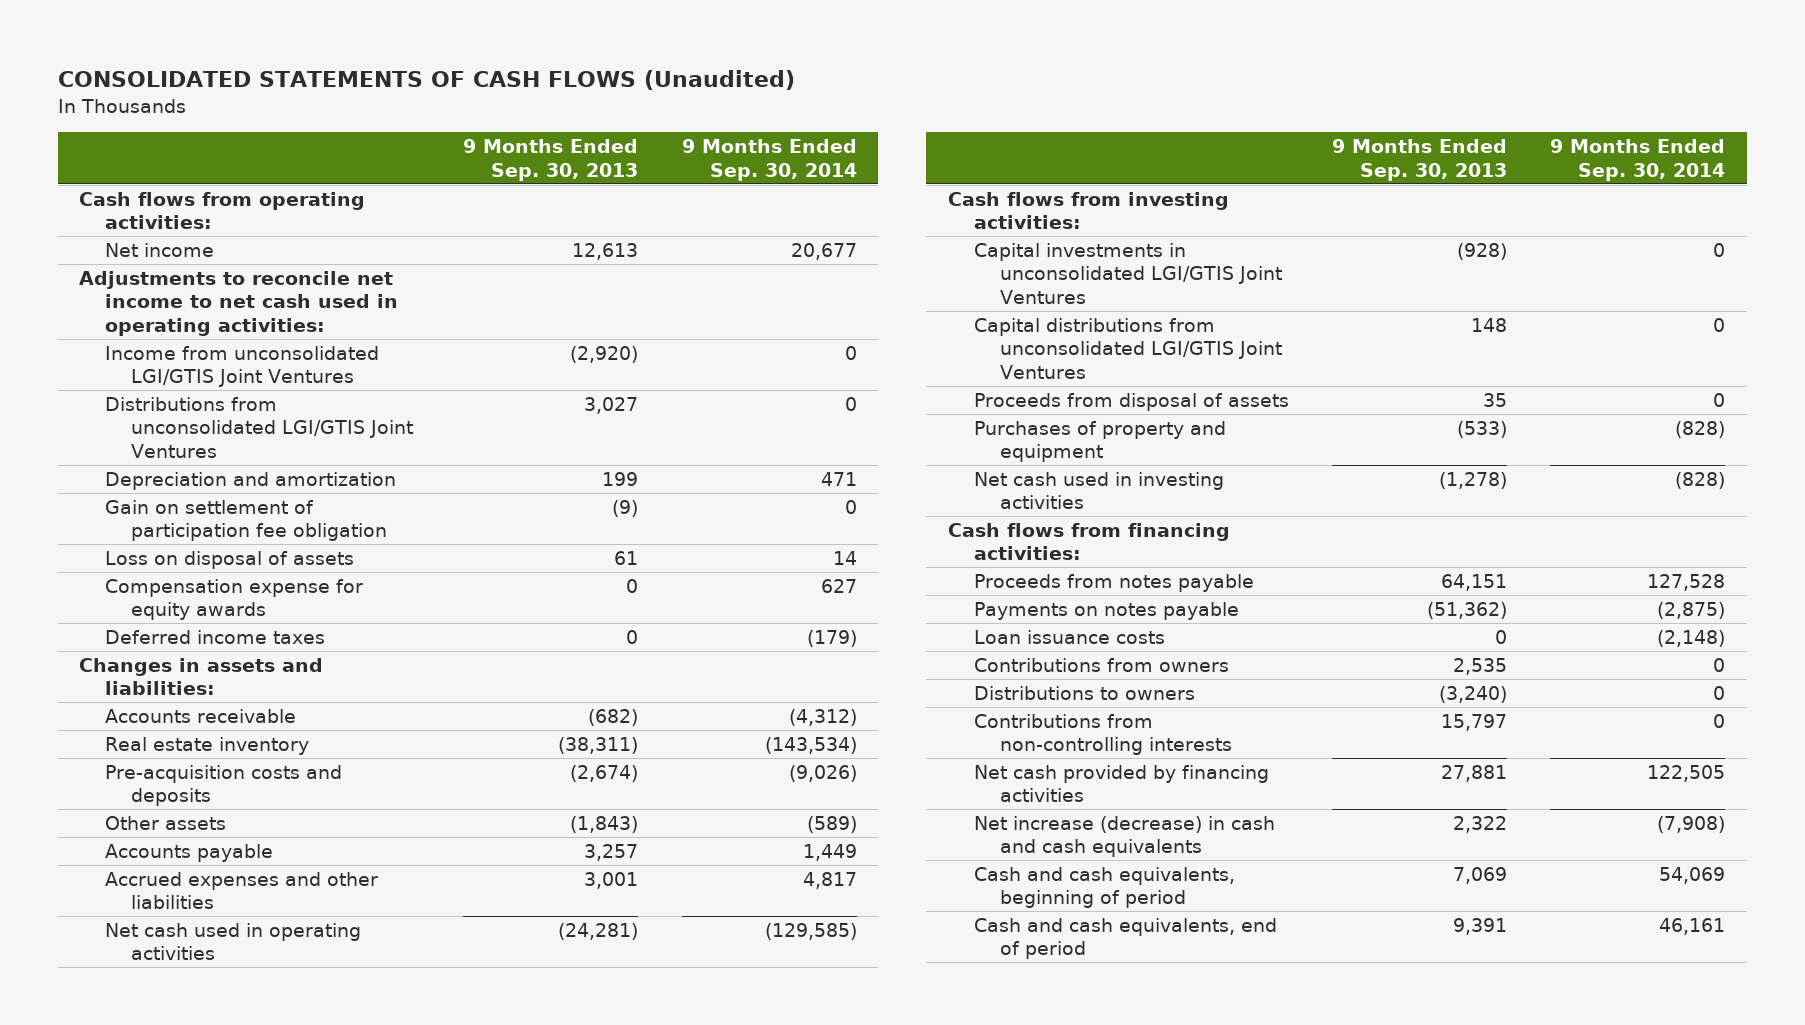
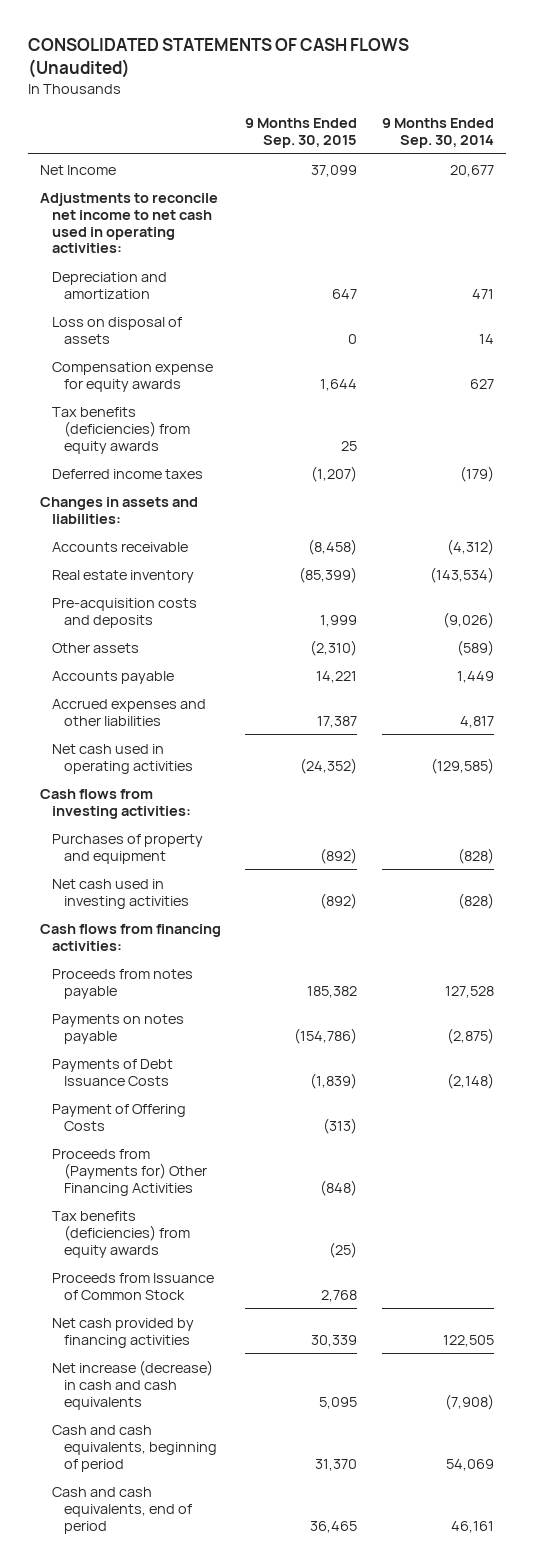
[463,139,639,181] 9 Months Ended Sep. 30, 2013 -> none
none -> [245,117,358,148] 9 Months Ended Sep. 30, 2015
[79,192,366,230] Cash flows from operating activities: -> none
[105,243,215,258] Net income -> [40,164,117,175] Net Income
[105,346,380,388] Income from unconsolidated LGI/GTIS Joint Ventures -> none
[105,397,413,458] Distributions from unconsolidated LGI/GTIS Joint Ventures -> none
[105,500,387,542] Gain on settlement of participation fee obligation -> none
none -> [52,406,191,454] Tax benefits (deficiencies) from equity awards
[973,243,1282,304] Capital investments in unconsolidated LGI/GTIS Joint Ventures -> none
[973,318,1282,379] Capital distributions from unconsolidated LGI/GTIS Joint Ventures -> none
[973,393,1289,412] Proceeds from disposal of assets -> none
[973,658,1229,673] Contributions from owners -> none
[973,686,1195,701] Distributions to owners -> none
[973,714,1232,756] Contributions from non-controlling interests -> none
[973,630,1165,645] Loan issuance costs -> [52,1058,174,1086] Payments of Debt Issuance Costs
none -> [52,1103,187,1131] Payment of Offering Costs
none -> [52,1148,208,1196] Proceeds from (Payments for) Other Financing Activities
none -> [52,1210,191,1258] Tax benefits (deficiencies) from equity awards
none -> [52,1272,215,1300] Proceeds from Issuance of Common Stock

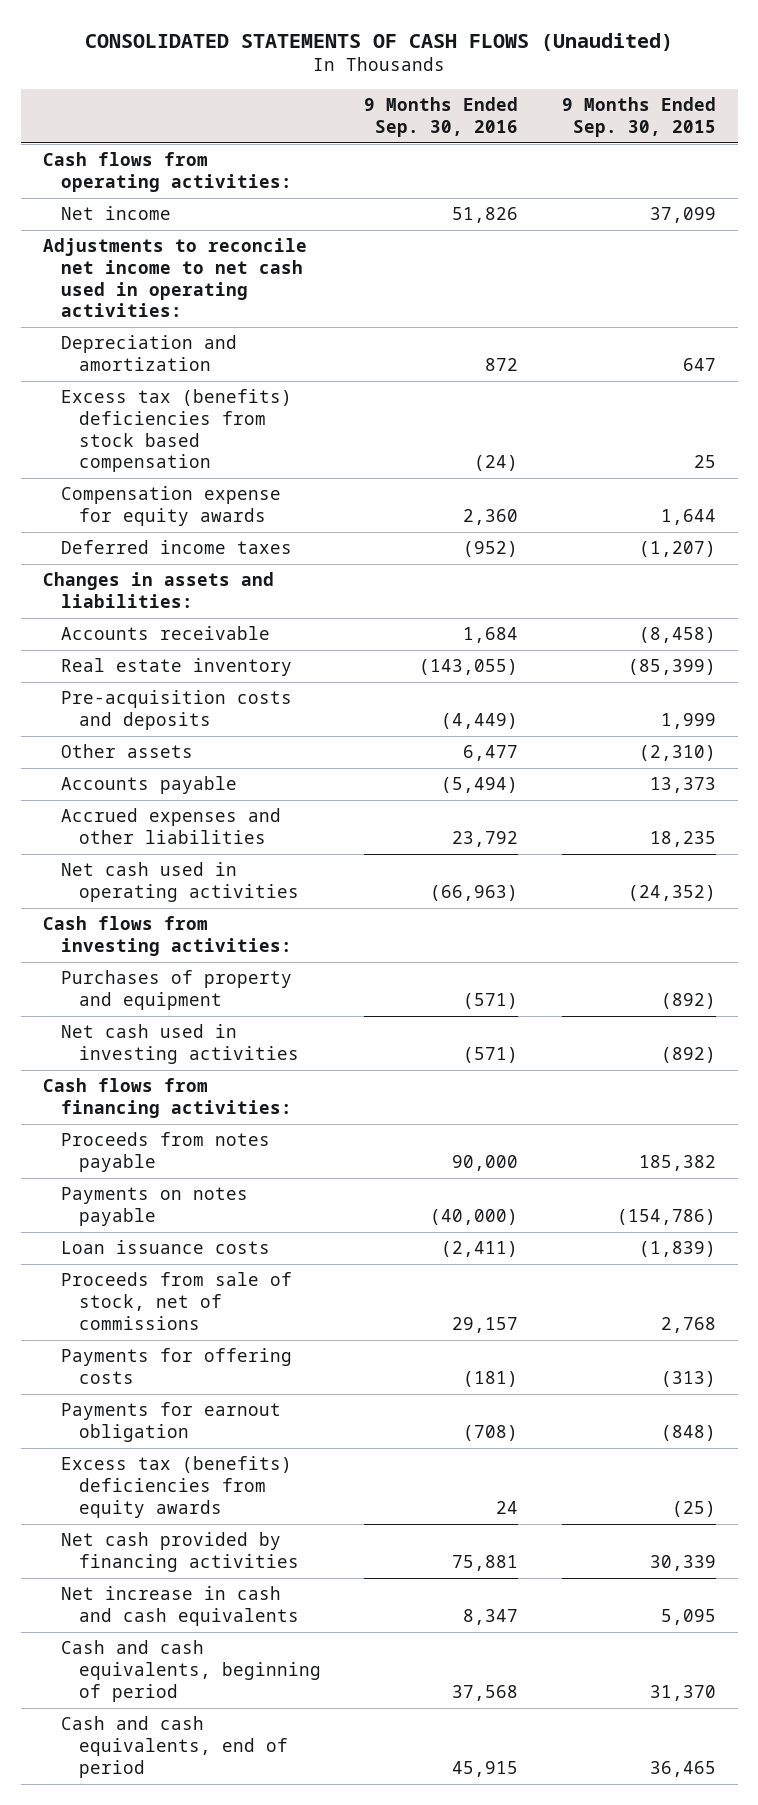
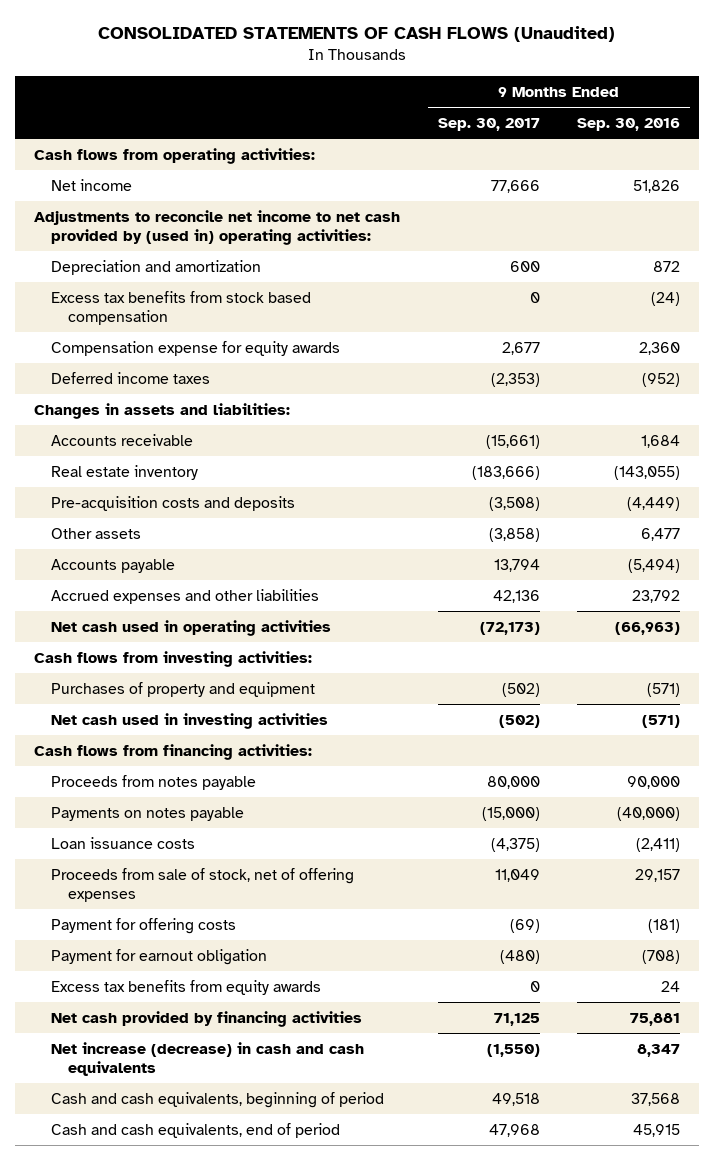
[561,97,716,137] 9 Months Ended Sep. 30, 2015 -> none
none -> [437,118,540,132] Sep. 30, 2017
[42,238,307,318] Adjustments to reconcile net income to net cash used in operating activities: -> [34,209,401,245] Adjustments to reconcile net income to net cash provided by (used in) operating activities:
[60,389,292,473] Excess tax (benefits) deficiencies from stock based compensation -> [50,290,311,325] Excess tax benefits from stock based compensation
[60,1272,292,1330] Proceeds from sale of stock, net of commissions -> [50,867,354,902] Proceeds from sale of stock, net of offering expenses
[60,1348,292,1385] Payments for offering costs -> [50,917,236,934] Payment for offering costs
[60,1402,281,1443] Payments for earnout obligation -> [50,948,267,965] Payment for earnout obligation
[60,1456,292,1518] Excess tax (benefits) deficiencies from equity awards -> [50,979,321,995] Excess tax benefits from equity awards
[60,1586,300,1627] Net increase in cash and cash equivalents -> [50,1041,364,1076] Net increase (decrease) in cash and cash equivalents

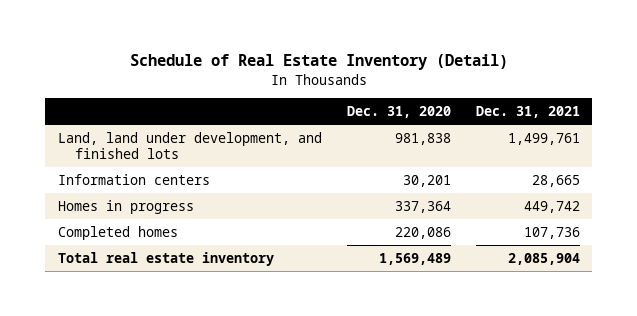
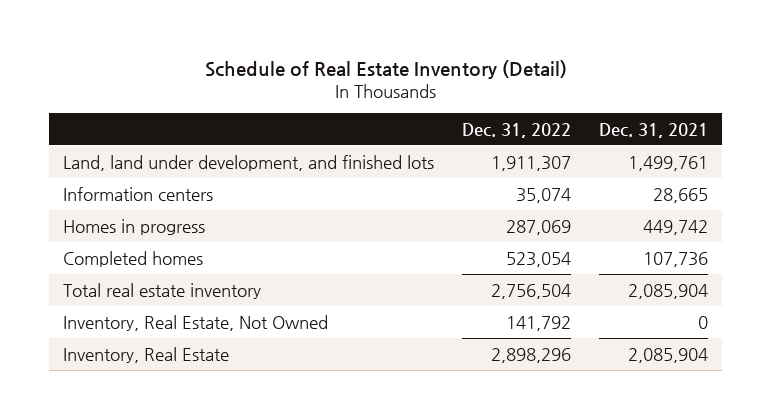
[346,106,451,119] Dec. 31, 2020 -> none
none -> [462,122,572,138] Dec. 31, 2022
none -> [63,314,329,331] Inventory, Real Estate, Not Owned
none -> [63,346,230,363] Inventory, Real Estate

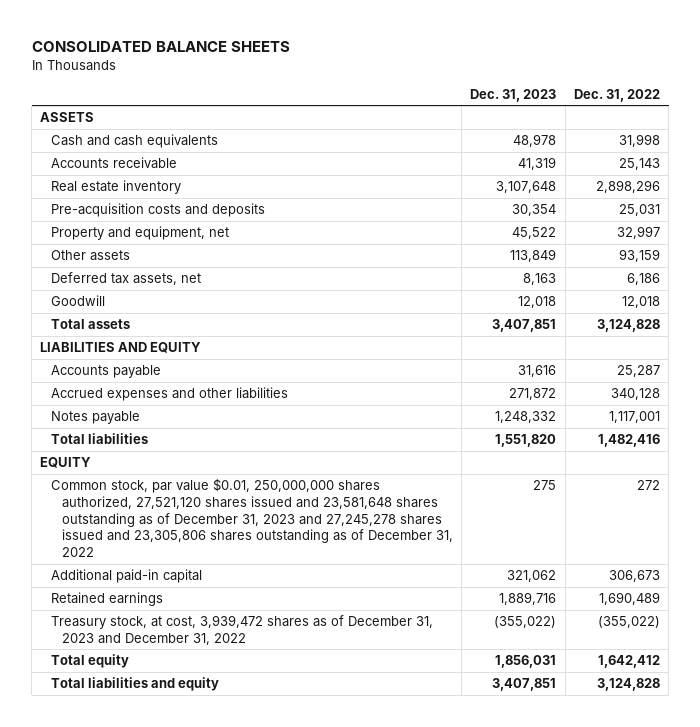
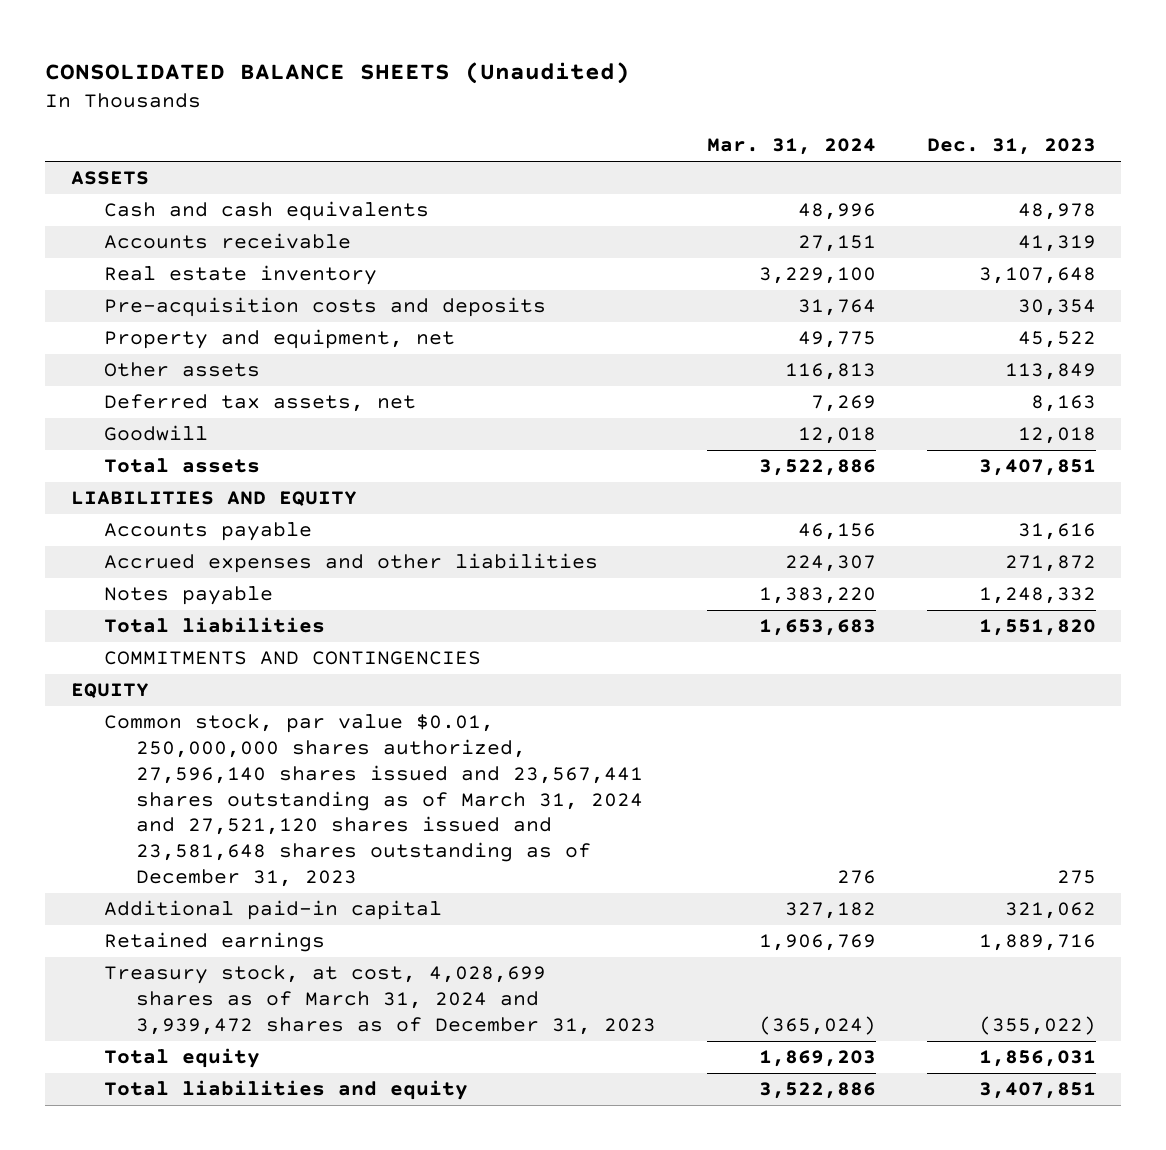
[31,40,290,52] CONSOLIDATED BALANCE SHEETS -> [45,61,631,84] CONSOLIDATED BALANCE SHEETS (Unaudited)
[573,88,660,102] Dec. 31, 2022 -> none
none -> [707,138,877,156] Mar. 31, 2024
none -> [103,651,481,666] COMMITMENTS AND CONTINGENCIES
[50,478,453,558] Common stock, par value $0.01, 250,000,000 shares authorized, 27,521,120 shares issued and 23,581,648 shares outstanding as of December 31, 2023 and 27,245,278 shares issued and 23,305,806 shares outstanding as of December 31, 2022 -> [103,714,644,887] Common stock, par value $0.01, 250,000,000 shares authorized, 27,596,140 shares issued and 23,567,441 shares outstanding as of March 31, 2024 and 27,521,120 shares issued and 23,581,648 shares outstanding as of December 31, 2023
[50,615,433,645] Treasury stock, at cost, 3,939,472 shares as of December 31, 2023 and December 31, 2022 -> [103,965,657,1035] Treasury stock, at cost, 4,028,699 shares as of March 31, 2024 and 3,939,472 shares as of December 31, 2023

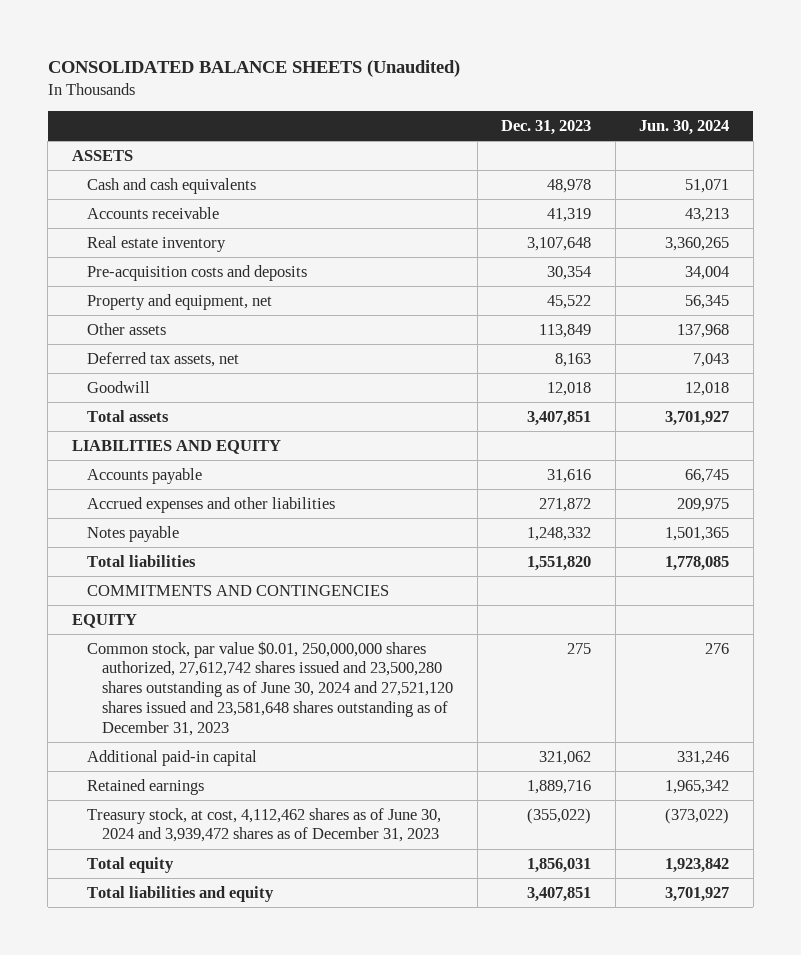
[707,138,877,156] Mar. 31, 2024 -> none
none -> [639,120,730,136] Jun. 30, 2024
[103,714,644,887] Common stock, par value $0.01, 250,000,000 shares authorized, 27,596,140 shares issued and 23,567,441 shares outstanding as of March 31, 2024 and 27,521,120 shares issued and 23,581,648 shares outstanding as of December 31, 2023 -> [87,640,454,737] Common stock, par value $0.01, 250,000,000 shares authorized, 27,612,742 shares issued and 23,500,280 shares outstanding as of June 30, 2024 and 27,521,120 shares issued and 23,581,648 shares outstanding as of December 31, 2023
[103,965,657,1035] Treasury stock, at cost, 4,028,699 shares as of March 31, 2024 and 3,939,472 shares as of December 31, 2023 -> [87,807,442,843] Treasury stock, at cost, 4,112,462 shares as of June 30, 2024 and 3,939,472 shares as of December 31, 2023

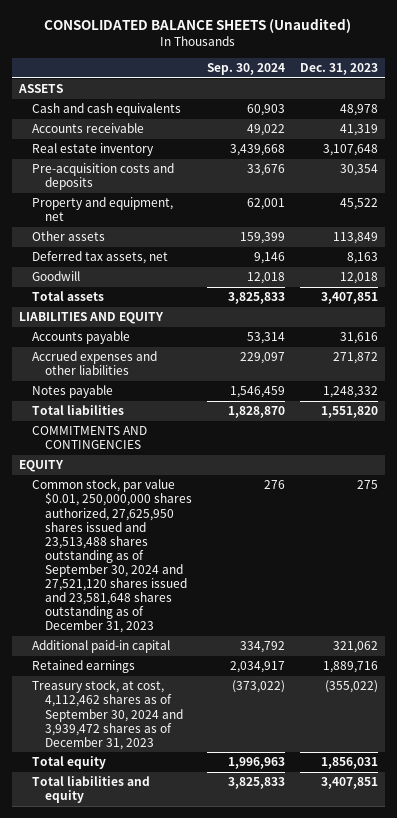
[639,120,730,136] Jun. 30, 2024 -> none
none -> [207,63,286,76] Sep. 30, 2024
[87,640,454,737] Common stock, par value $0.01, 250,000,000 shares authorized, 27,612,742 shares issued and 23,500,280 shares outstanding as of June 30, 2024 and 27,521,120 shares issued and 23,581,648 shares outstanding as of December 31, 2023 -> [32,478,193,634] Common stock, par value $0.01, 250,000,000 shares authorized, 27,625,950 shares issued and 23,513,488 shares outstanding as of September 30, 2024 and 27,521,120 shares issued and 23,581,648 shares outstanding as of December 31, 2023
[87,807,442,843] Treasury stock, at cost, 4,112,462 shares as of June 30, 2024 and 3,939,472 shares as of December 31, 2023 -> [32,679,184,750] Treasury stock, at cost, 4,112,462 shares as of September 30, 2024 and 3,939,472 shares as of December 31, 2023

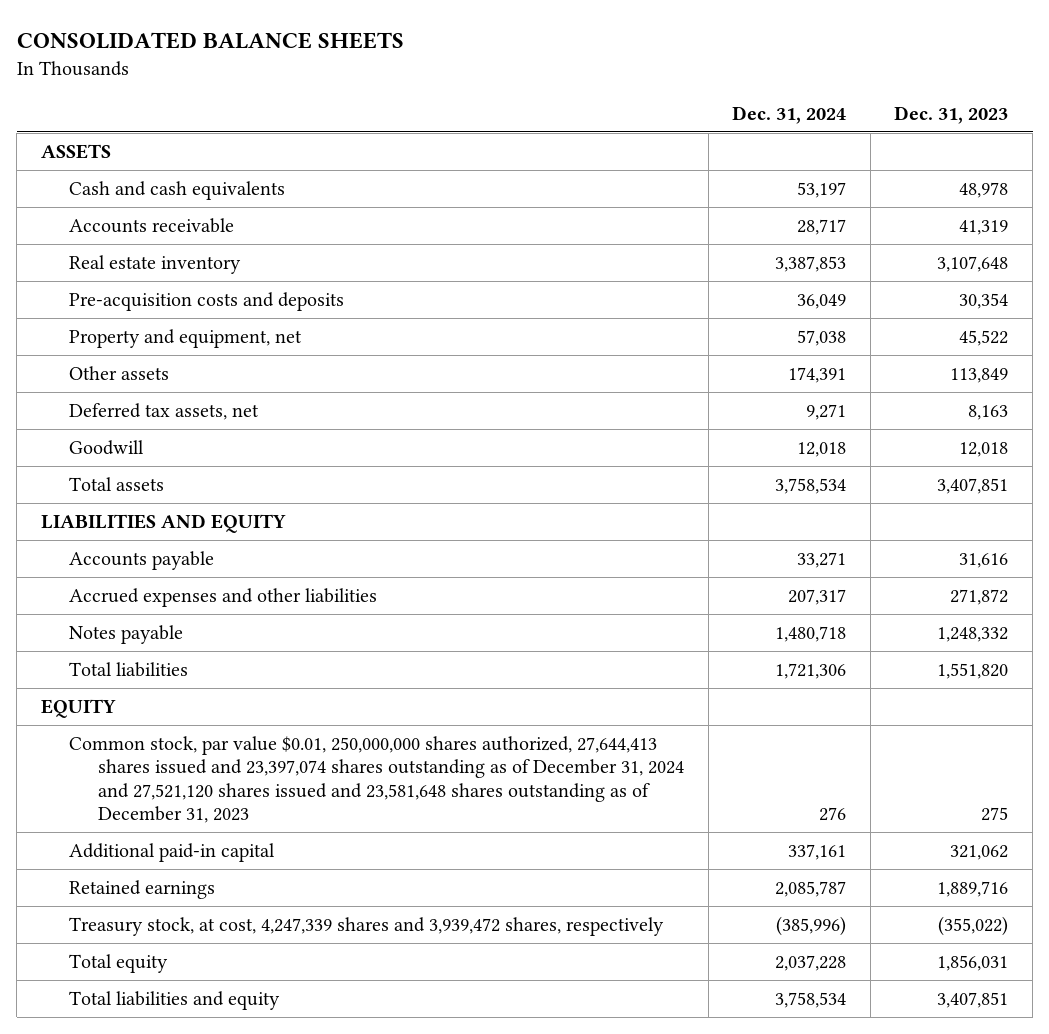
[44,18,352,34] CONSOLIDATED BALANCE SHEETS (Unaudited) -> [16,31,404,49] CONSOLIDATED BALANCE SHEETS
[207,63,286,76] Sep. 30, 2024 -> none
none -> [732,105,847,124] Dec. 31, 2024
[32,426,148,450] COMMITMENTS AND CONTINGENCIES -> none
[32,478,193,634] Common stock, par value $0.01, 250,000,000 shares authorized, 27,625,950 shares issued and 23,513,488 shares outstanding as of September 30, 2024 and 27,521,120 shares issued and 23,581,648 shares outstanding as of December 31, 2023 -> [69,736,685,824] Common stock, par value $0.01, 250,000,000 shares authorized, 27,644,413 shares issued and 23,397,074 shares outstanding as of December 31, 2024 and 27,521,120 shares issued and 23,581,648 shares outstanding as of December 31, 2023
[32,679,184,750] Treasury stock, at cost, 4,112,462 shares as of September 30, 2024 and 3,939,472 shares as of December 31, 2023 -> [69,917,665,937] Treasury stock, at cost, 4,247,339 shares and 3,939,472 shares, respectively

